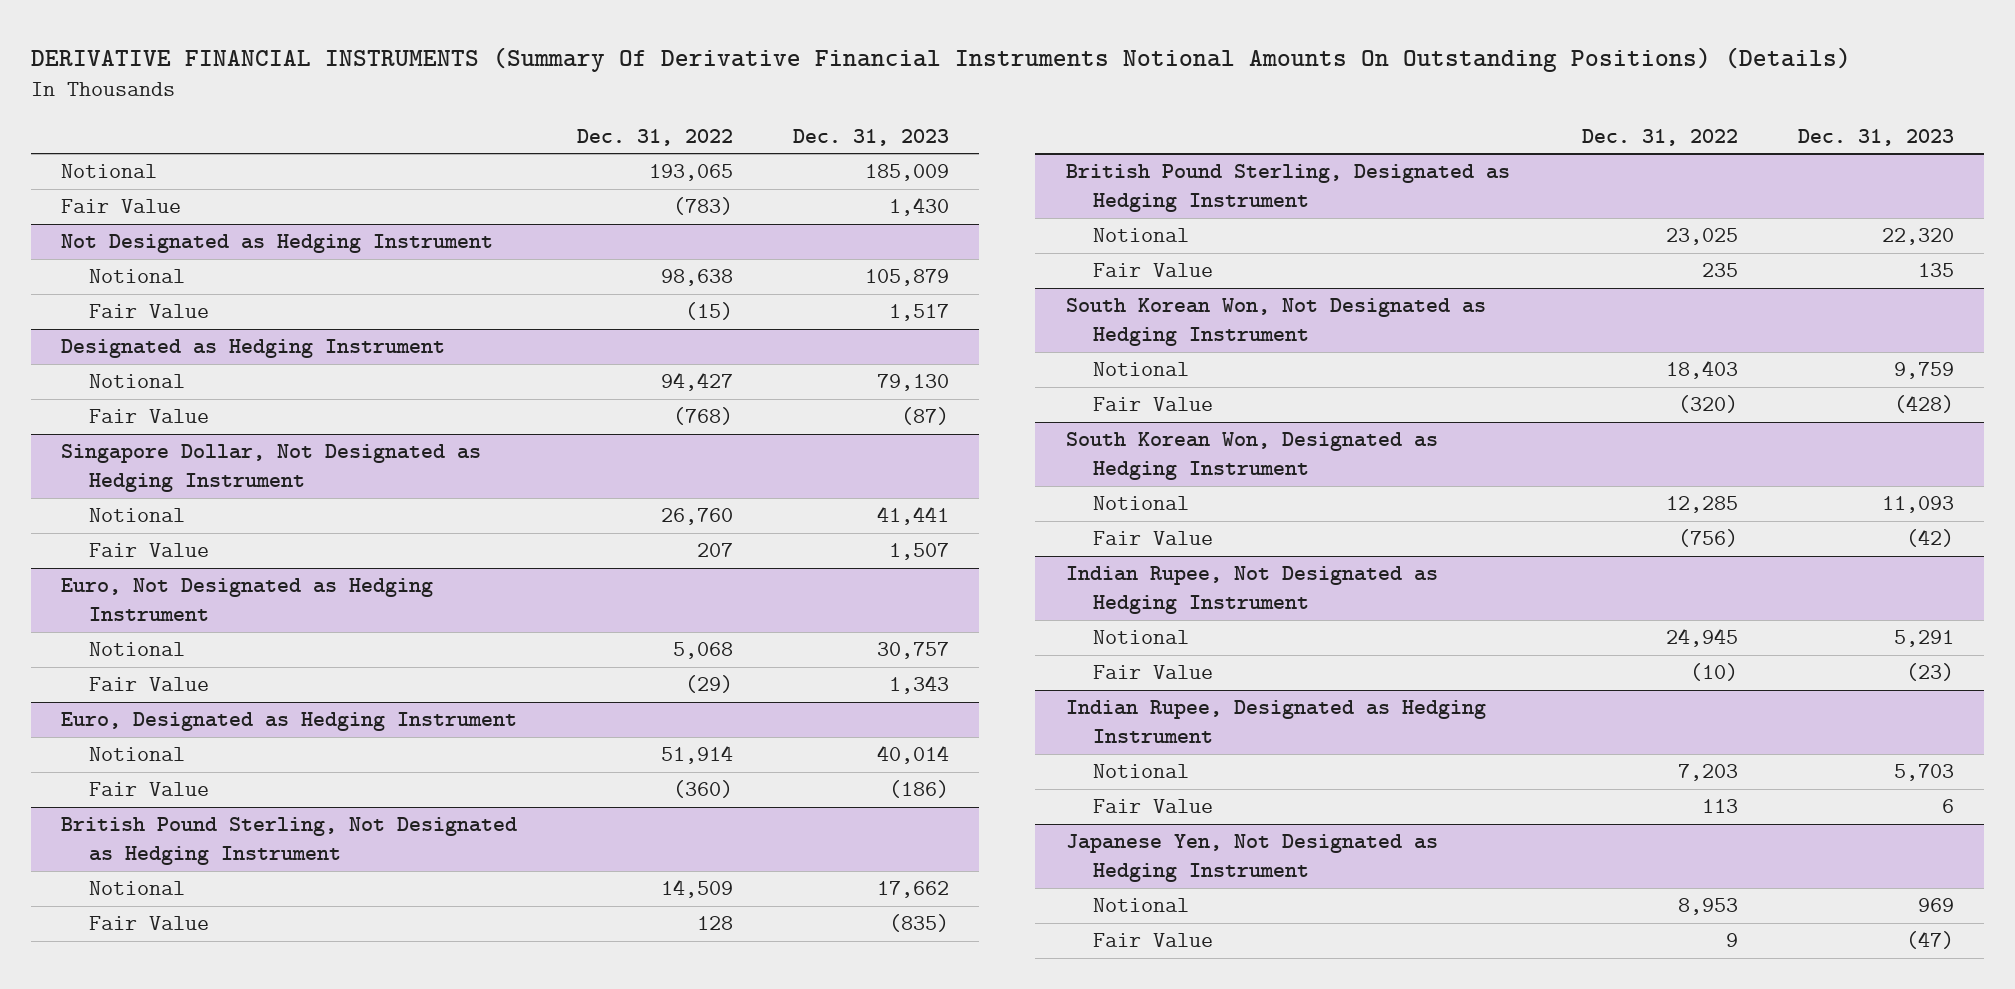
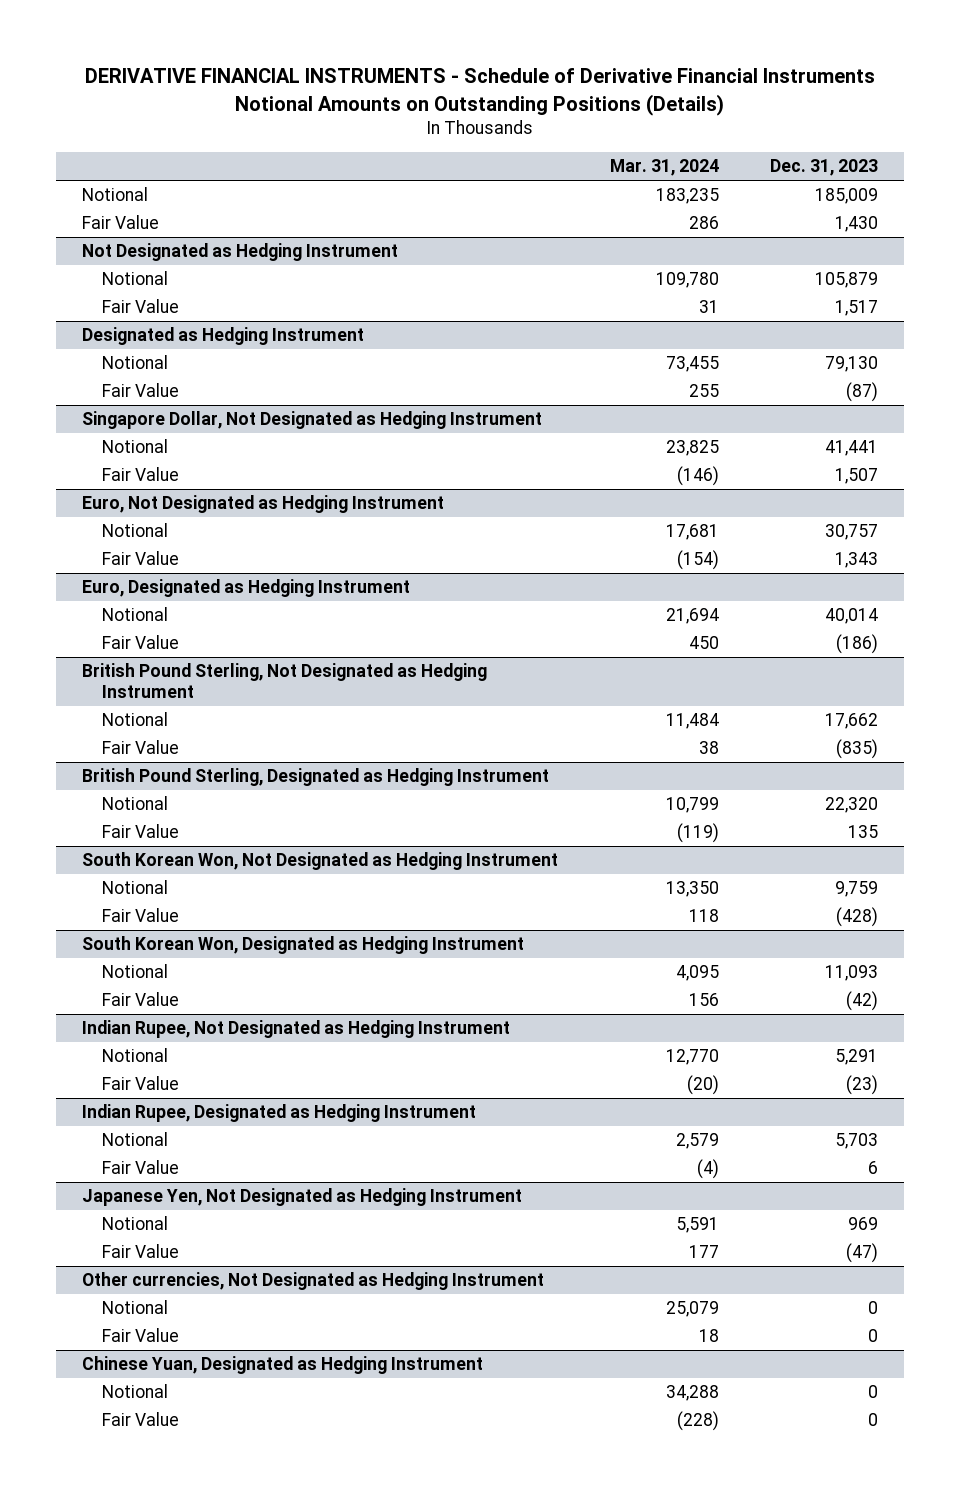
[30,46,1851,72] DERIVATIVE FINANCIAL INSTRUMENTS (Summary Of Derivative Financial Instruments Notional Amounts On Outstanding Positions) (Details) -> [85,68,876,116] DERIVATIVE FINANCIAL INSTRUMENTS - Schedule of Derivative Financial Instruments Notional Amounts on Outstanding Positions (Details)
[577,128,734,146] Dec. 31, 2022 -> none
none -> [609,159,719,177] Mar. 31, 2024
none -> [81,1272,544,1291] Other currencies, Not Designated as Hedging Instrument
none -> [102,1300,169,1315] Notional
none -> [102,1328,180,1343] Fair Value
none -> [81,1356,483,1375] Chinese Yuan, Designated as Hedging Instrument
none -> [102,1384,169,1399] Notional
none -> [102,1412,180,1427] Fair Value

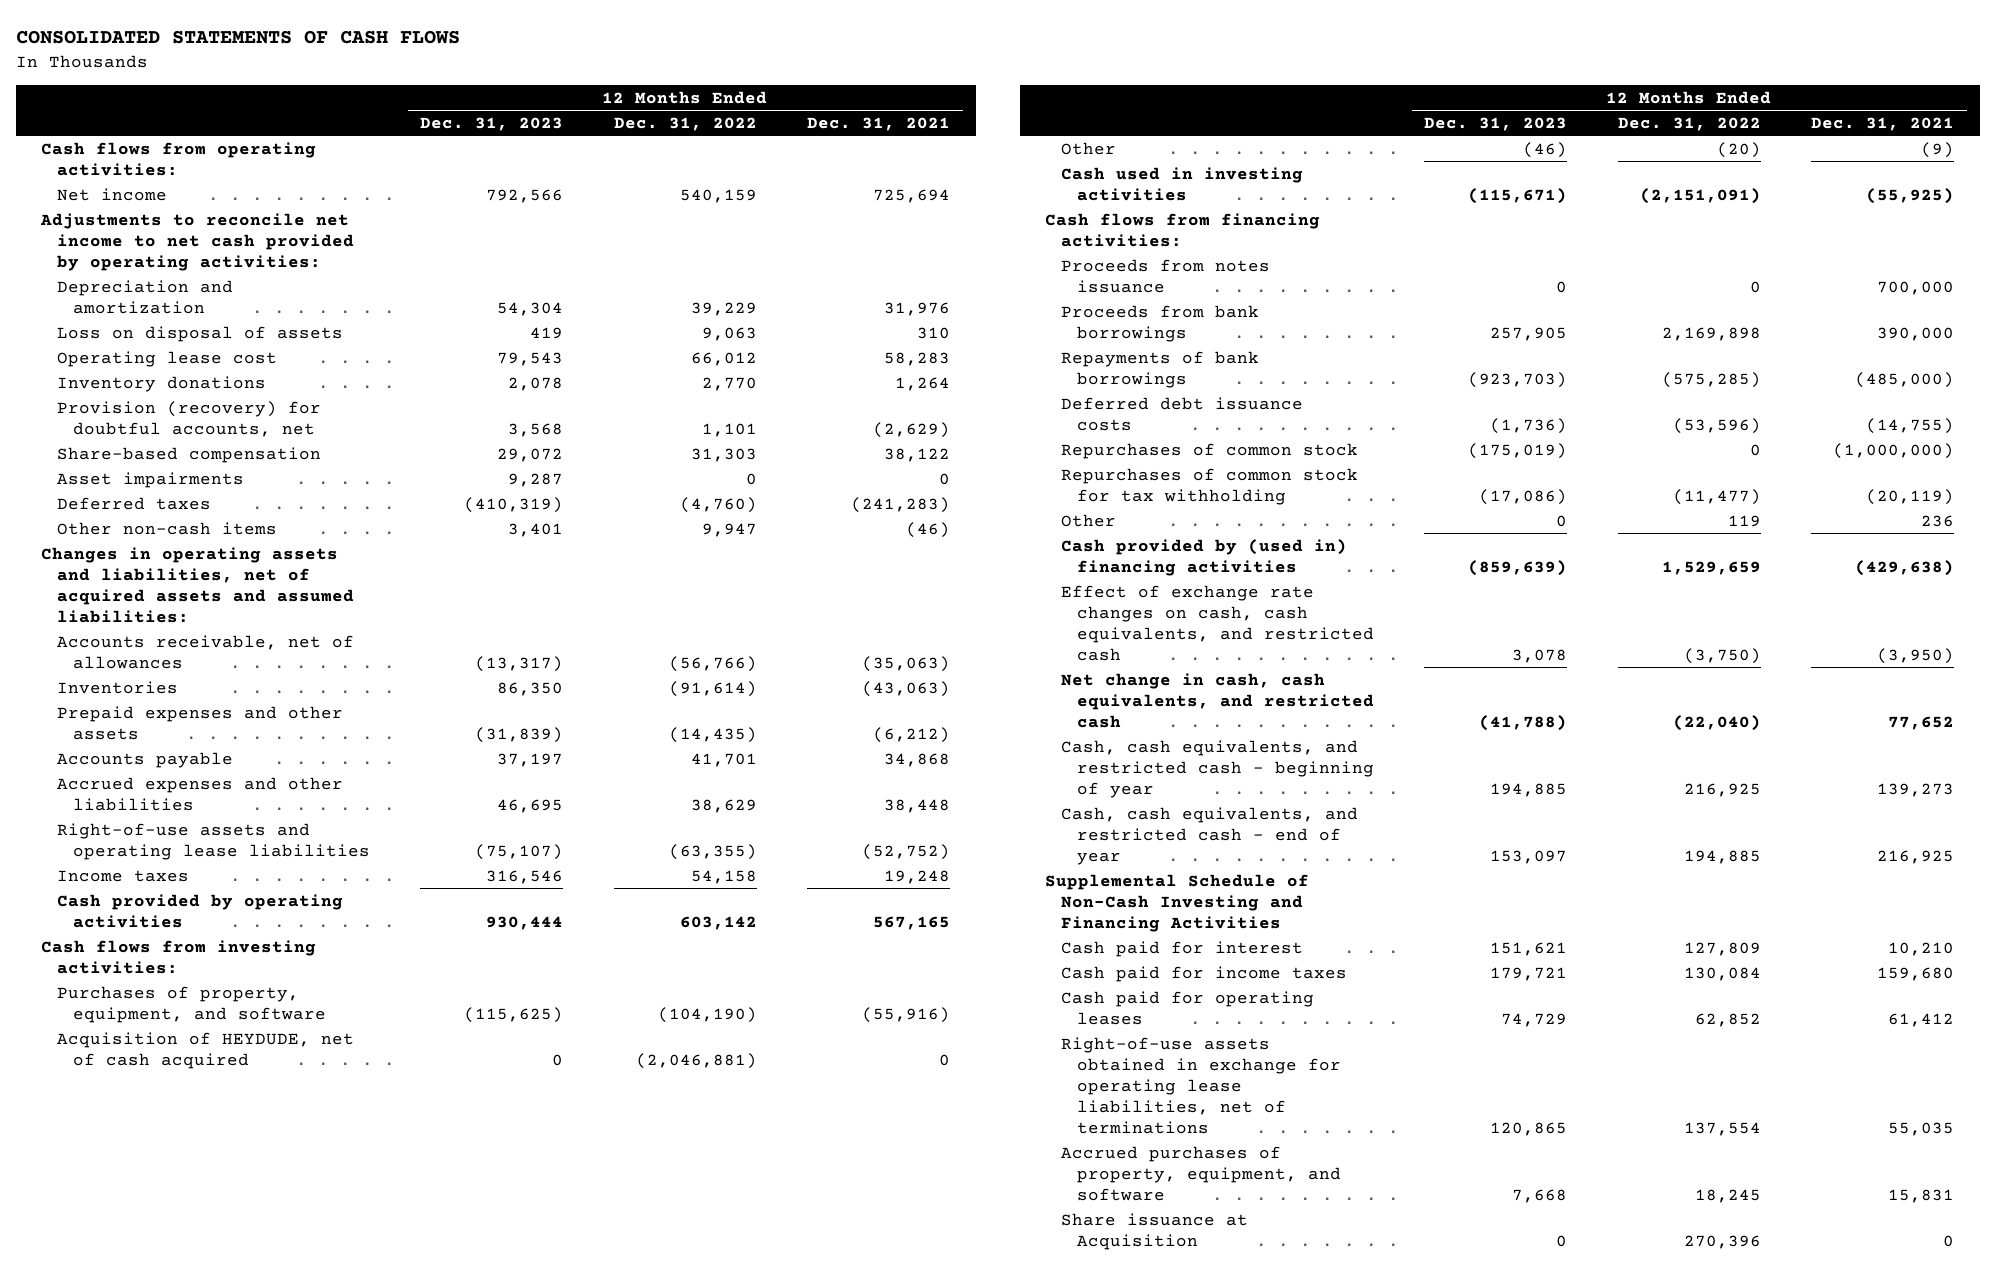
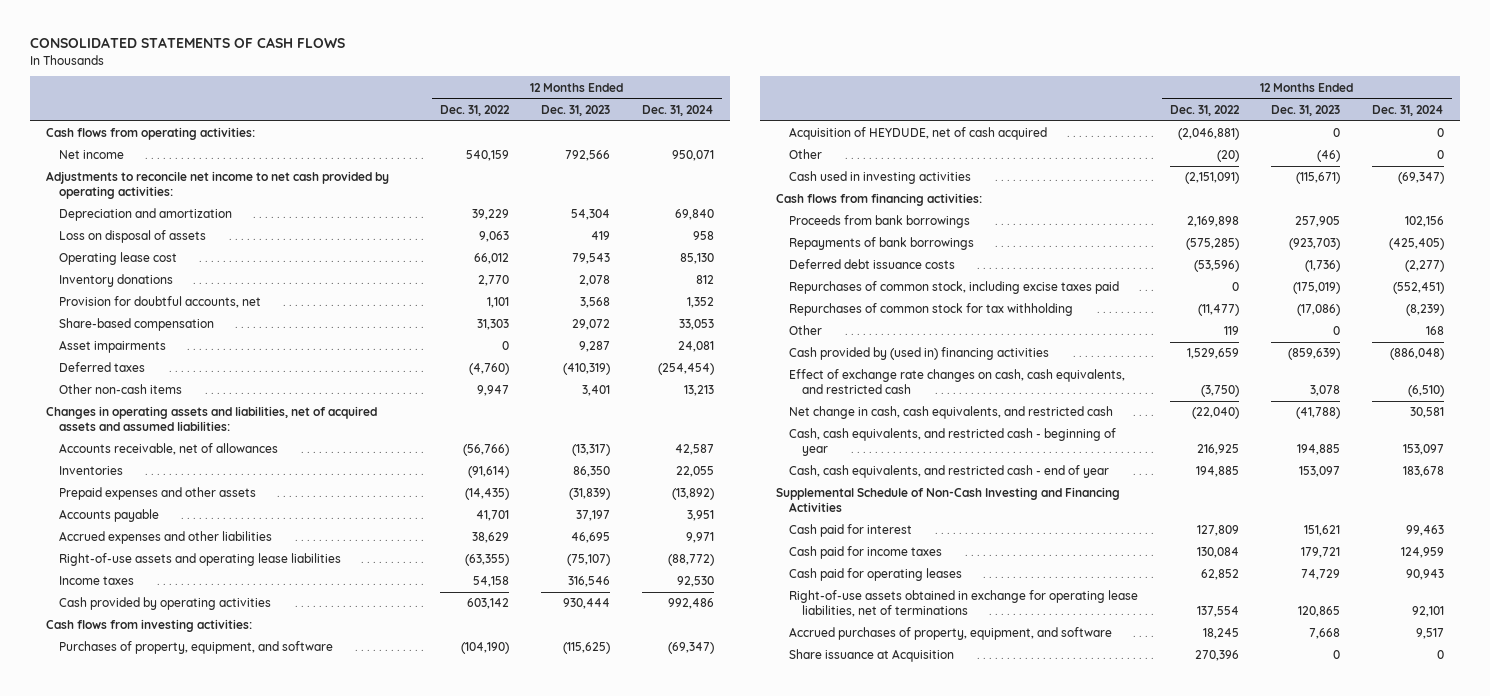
[807,116,951,131] Dec. 31, 2021 -> none
none -> [641,104,714,116] Dec. 31, 2024
[56,400,321,437] Provision (recovery) for doubtful accounts, net -> [58,296,261,309] Provision for doubtful accounts, net
[1060,258,1270,293] Proceeds from notes issuance -> none
[1060,442,1358,459] Repurchases of common stock -> [788,281,1119,295] Repurchases of common stock, including excise taxes paid

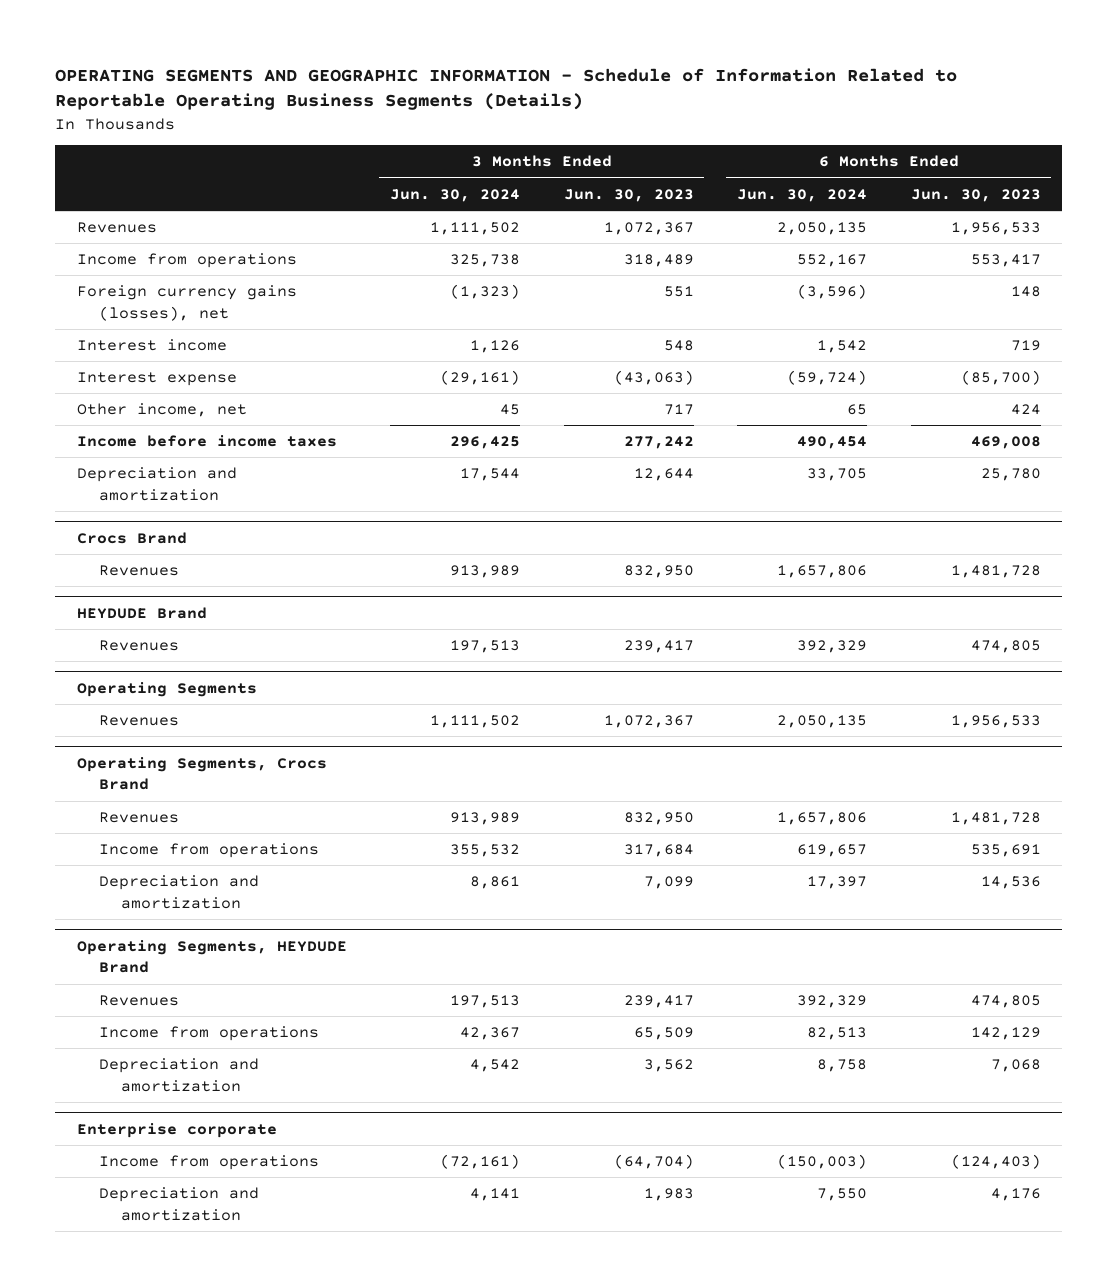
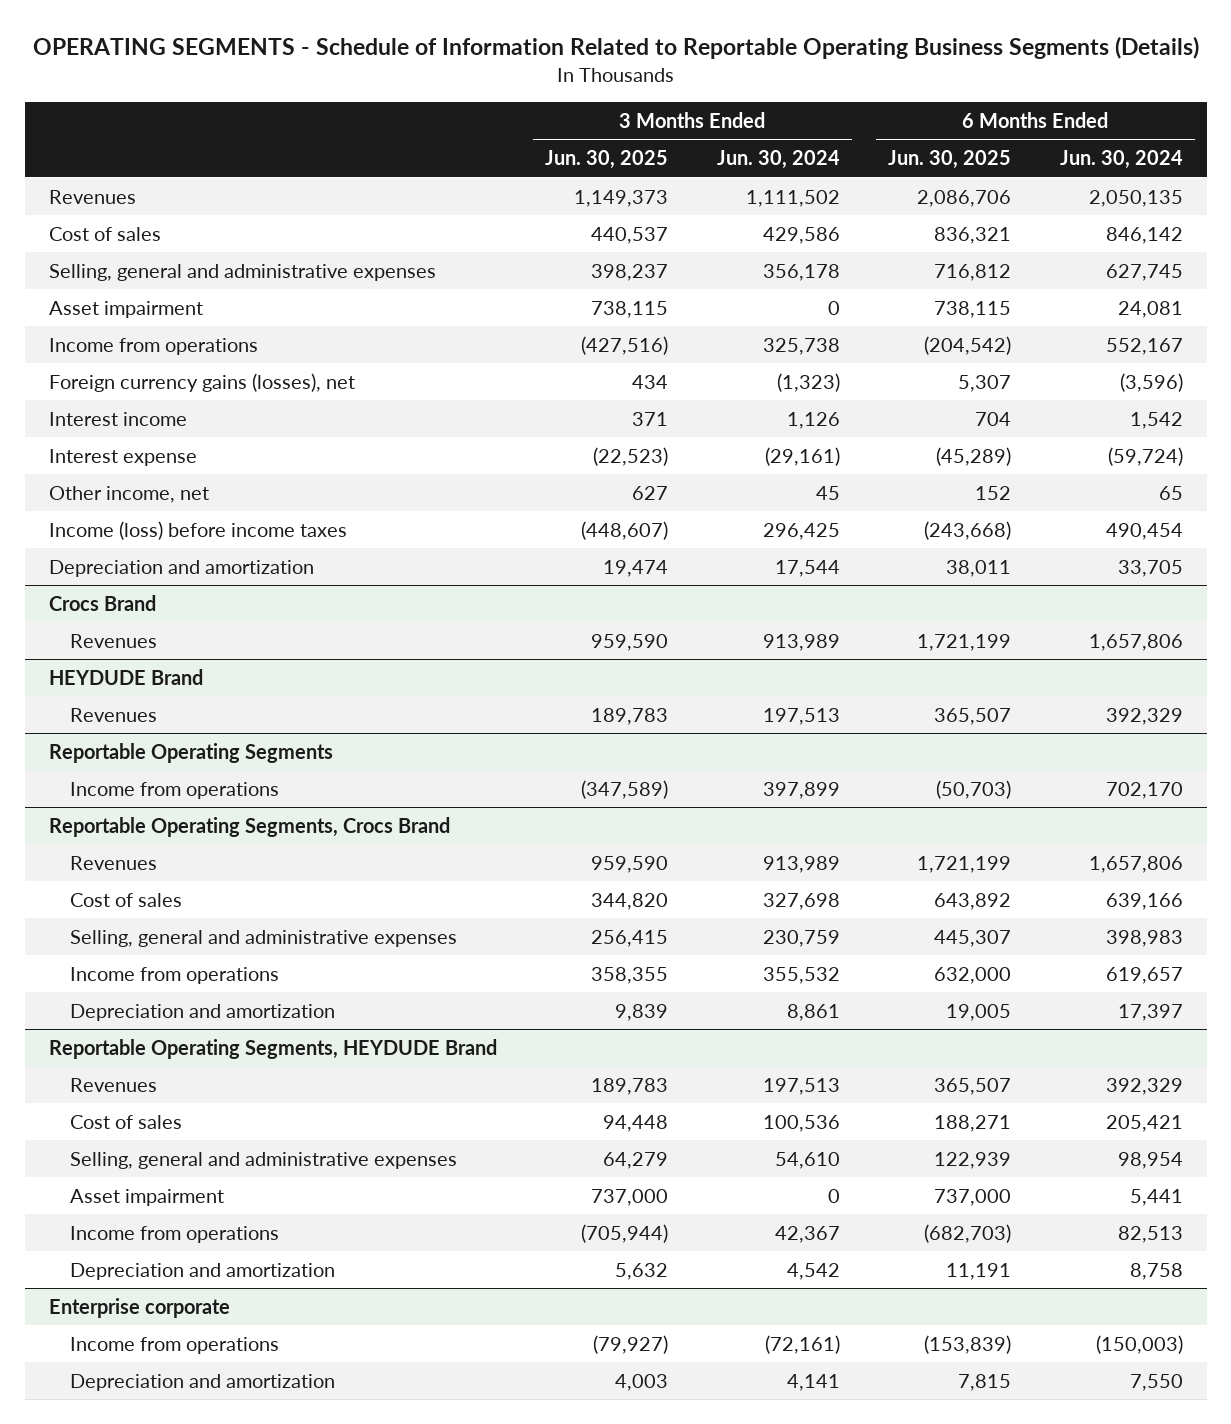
[54,67,957,111] OPERATING SEGMENTS AND GEOGRAPHIC INFORMATION - Schedule of Information Related to Reportable Operating Business Segments (Details) -> [32,36,1199,60] OPERATING SEGMENTS - Schedule of Information Related to Reportable Operating Business Segments (Details)
[563,188,694,202] Jun. 30, 2023 -> none
[910,188,1041,202] Jun. 30, 2023 -> none
none -> [545,150,669,170] Jun. 30, 2025
none -> [888,150,1012,170] Jun. 30, 2025
none -> [48,226,161,241] Cost of sales
none -> [48,263,436,281] Selling, general and administrative expenses
none -> [48,300,203,318] Asset impairment
[76,435,337,448] Income before income taxes -> [48,520,347,540] Income (loss) before income taxes
[98,715,179,727] Revenues -> none
[76,681,257,697] Operating Segments -> [48,742,333,763] Reportable Operating Segments
none -> [70,781,280,799] Income from operations
[76,756,327,791] Operating Segments, Crocs Brand -> [48,816,450,837] Reportable Operating Segments, Crocs Brand
none -> [70,892,183,907] Cost of sales
none -> [70,929,458,947] Selling, general and administrative expenses
[76,939,347,974] Operating Segments, HEYDUDE Brand -> [48,1038,497,1059] Reportable Operating Segments, HEYDUDE Brand
none -> [70,1114,183,1129] Cost of sales
none -> [70,1151,458,1169] Selling, general and administrative expenses
none -> [70,1188,225,1206] Asset impairment

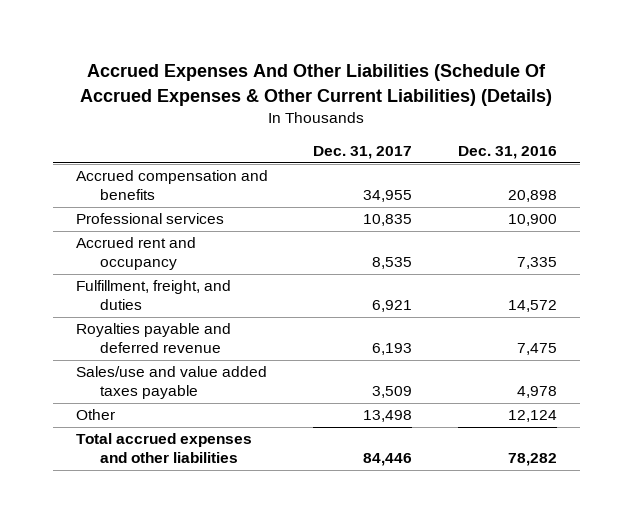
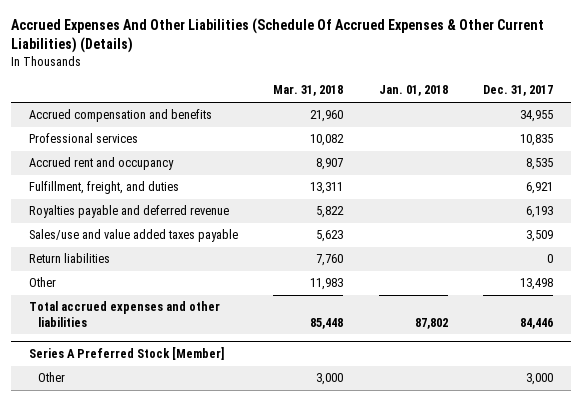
[458,146,558,160] Dec. 31, 2016 -> none
none -> [273,85,344,97] Mar. 31, 2018
none -> [378,85,448,97] Jan. 01, 2018
none -> [28,253,110,264] Return liabilities
none -> [28,347,224,361] Series A Preferred Stock [Member]
none -> [37,372,65,383] Other

